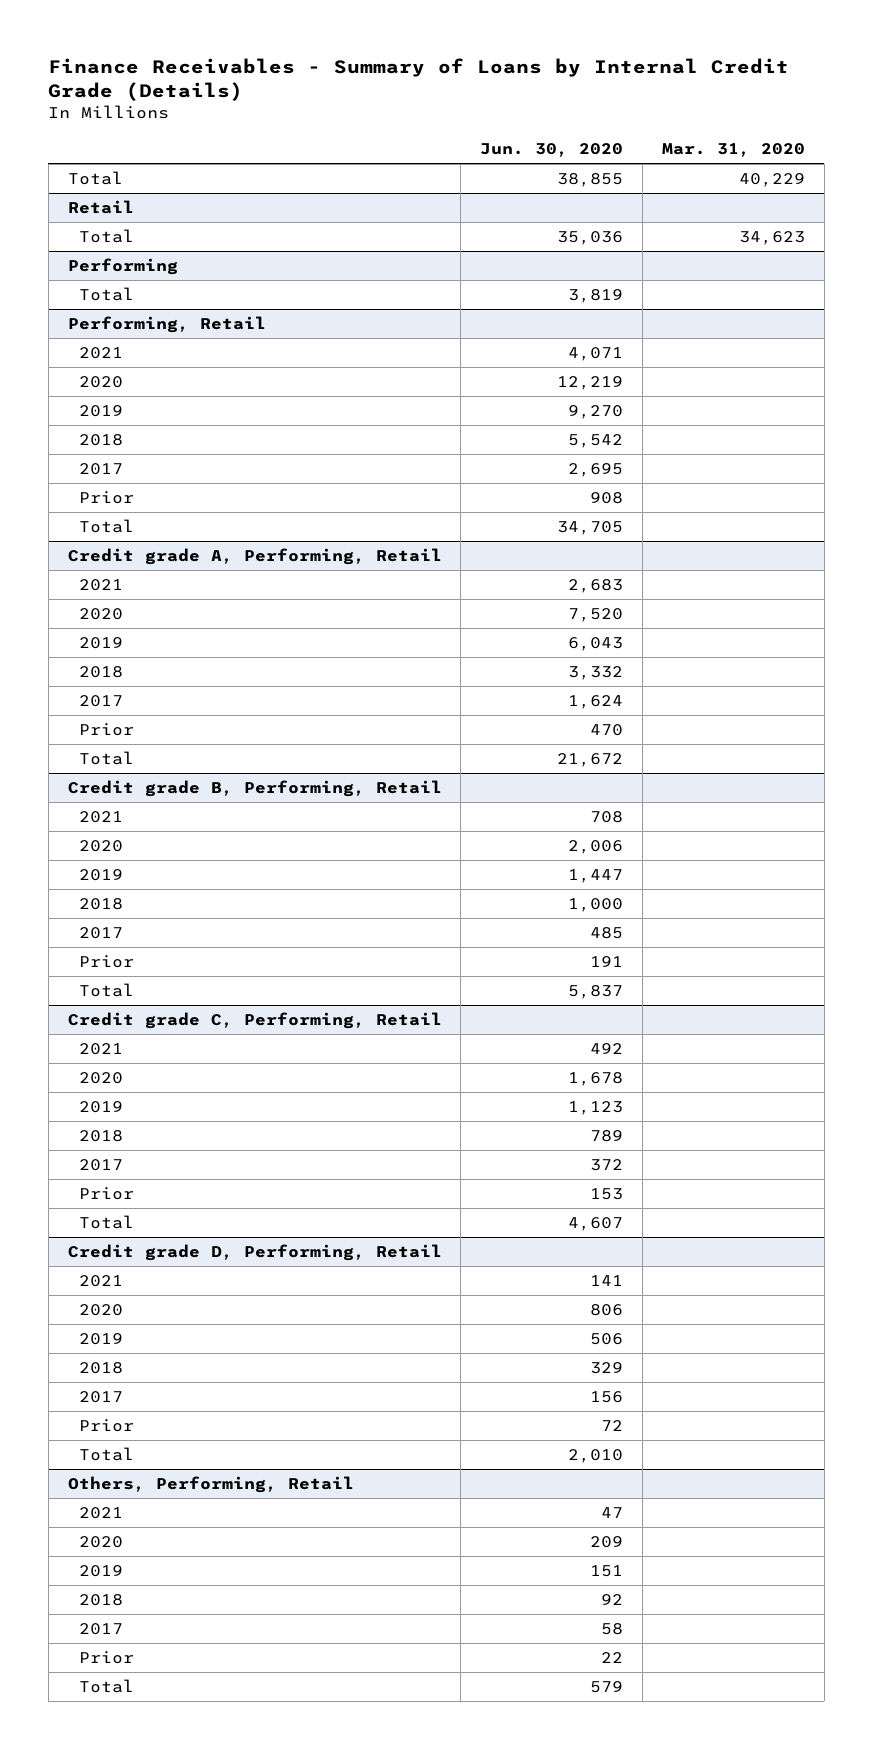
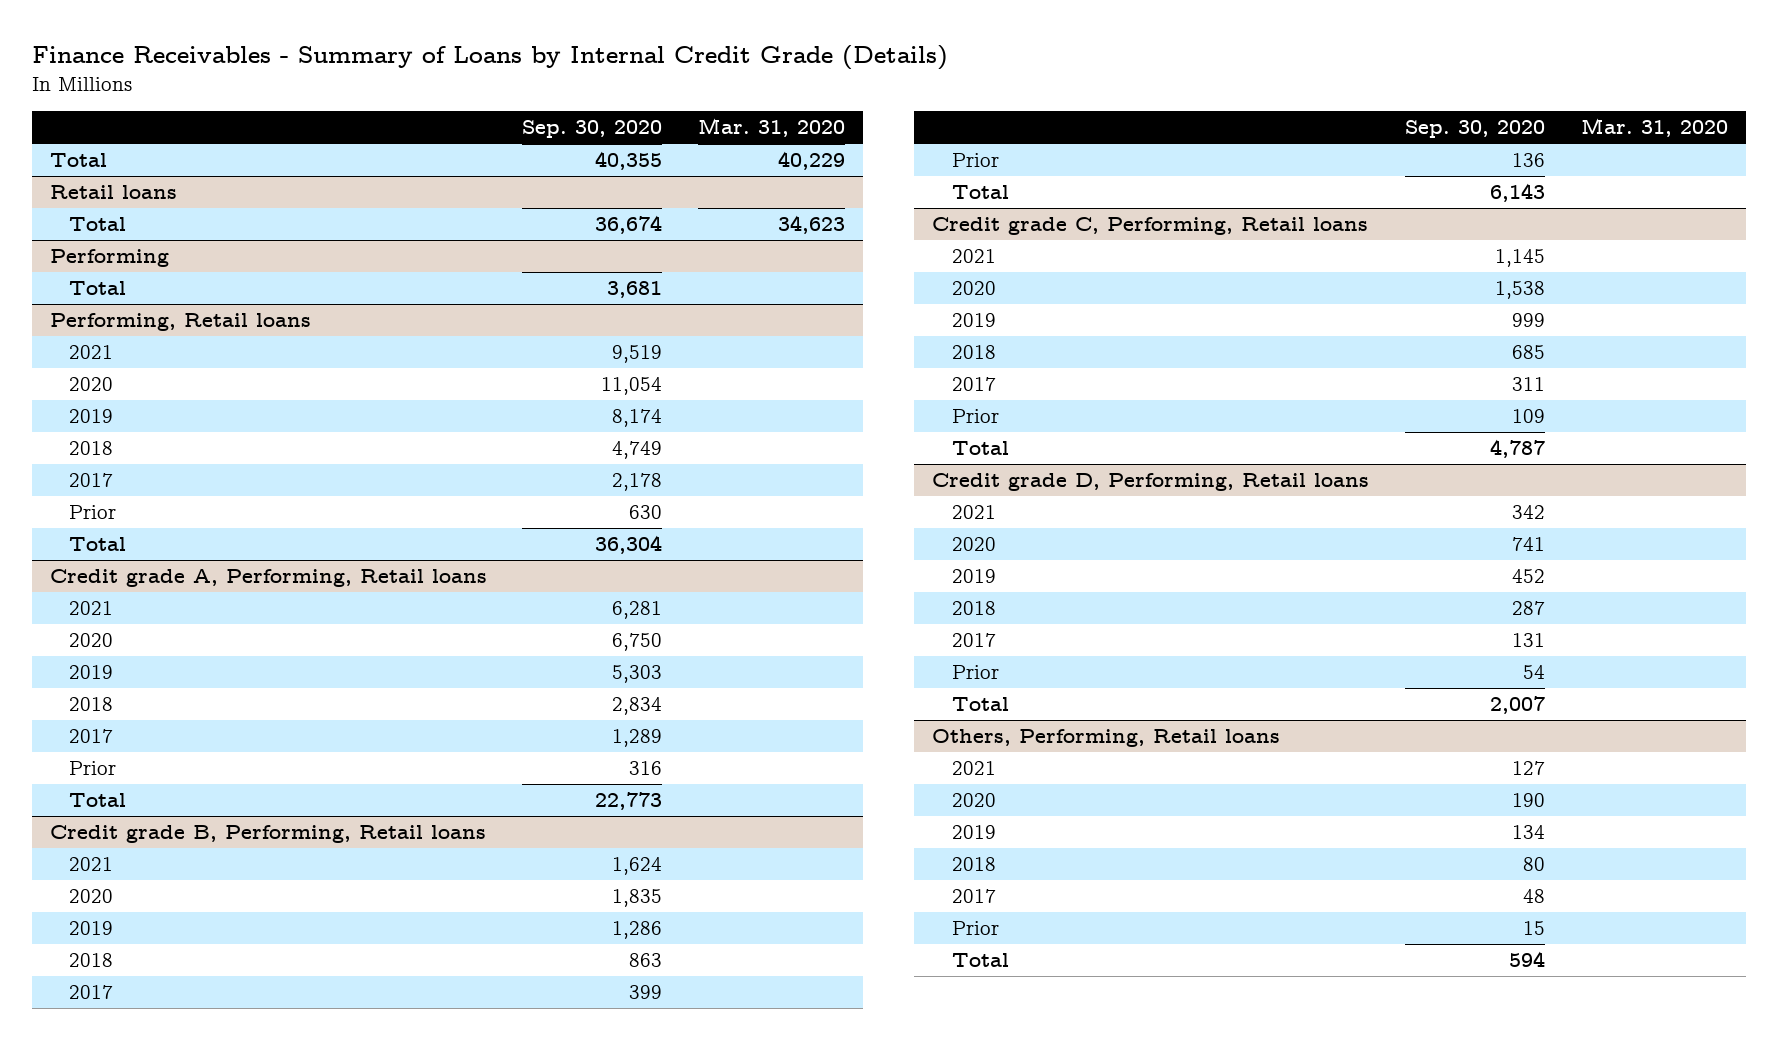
[480,143,624,158] Jun. 30, 2020 -> none
none -> [522,120,663,139] Sep. 30, 2020
[67,200,134,215] Retail -> [49,185,177,200] Retail loans
[67,316,266,334] Performing, Retail -> [49,313,311,332] Performing, Retail loans
[67,548,442,566] Credit grade A, Performing, Retail -> [49,569,487,588] Credit grade A, Performing, Retail loans
[67,780,442,798] Credit grade B, Performing, Retail -> [49,825,486,844] Credit grade B, Performing, Retail loans
[67,1012,442,1030] Credit grade C, Performing, Retail -> [932,217,1369,236] Credit grade C, Performing, Retail loans
[67,1244,442,1262] Credit grade D, Performing, Retail -> [932,473,1370,492] Credit grade D, Performing, Retail loans
[67,1476,354,1494] Others, Performing, Retail -> [932,729,1281,748] Others, Performing, Retail loans

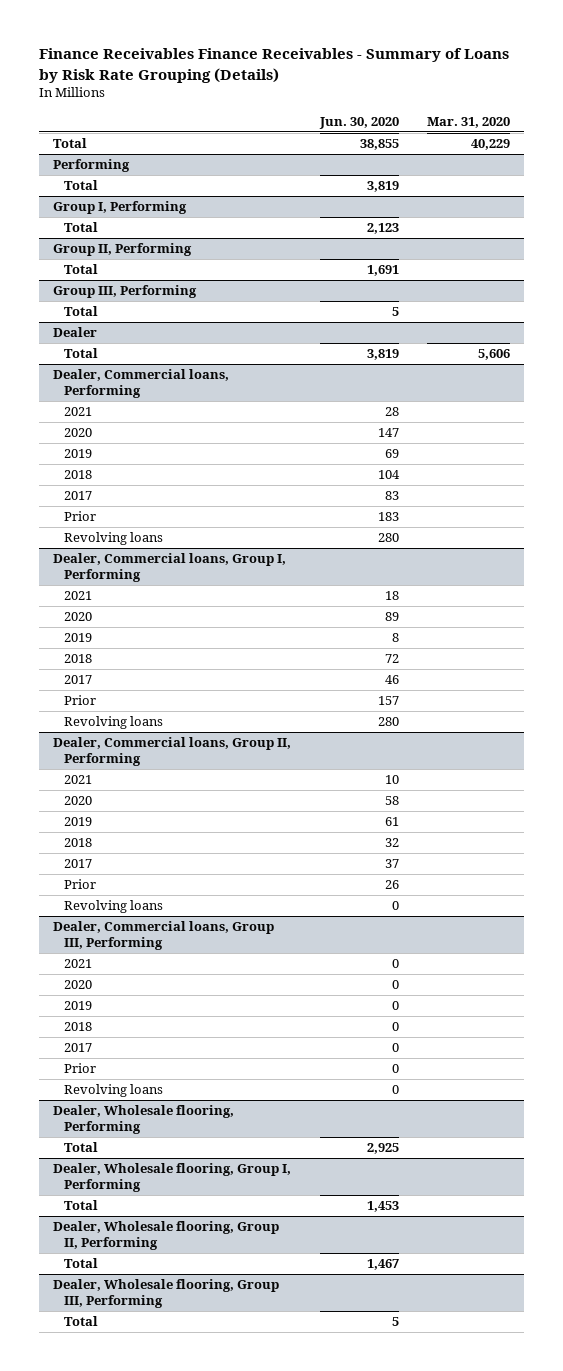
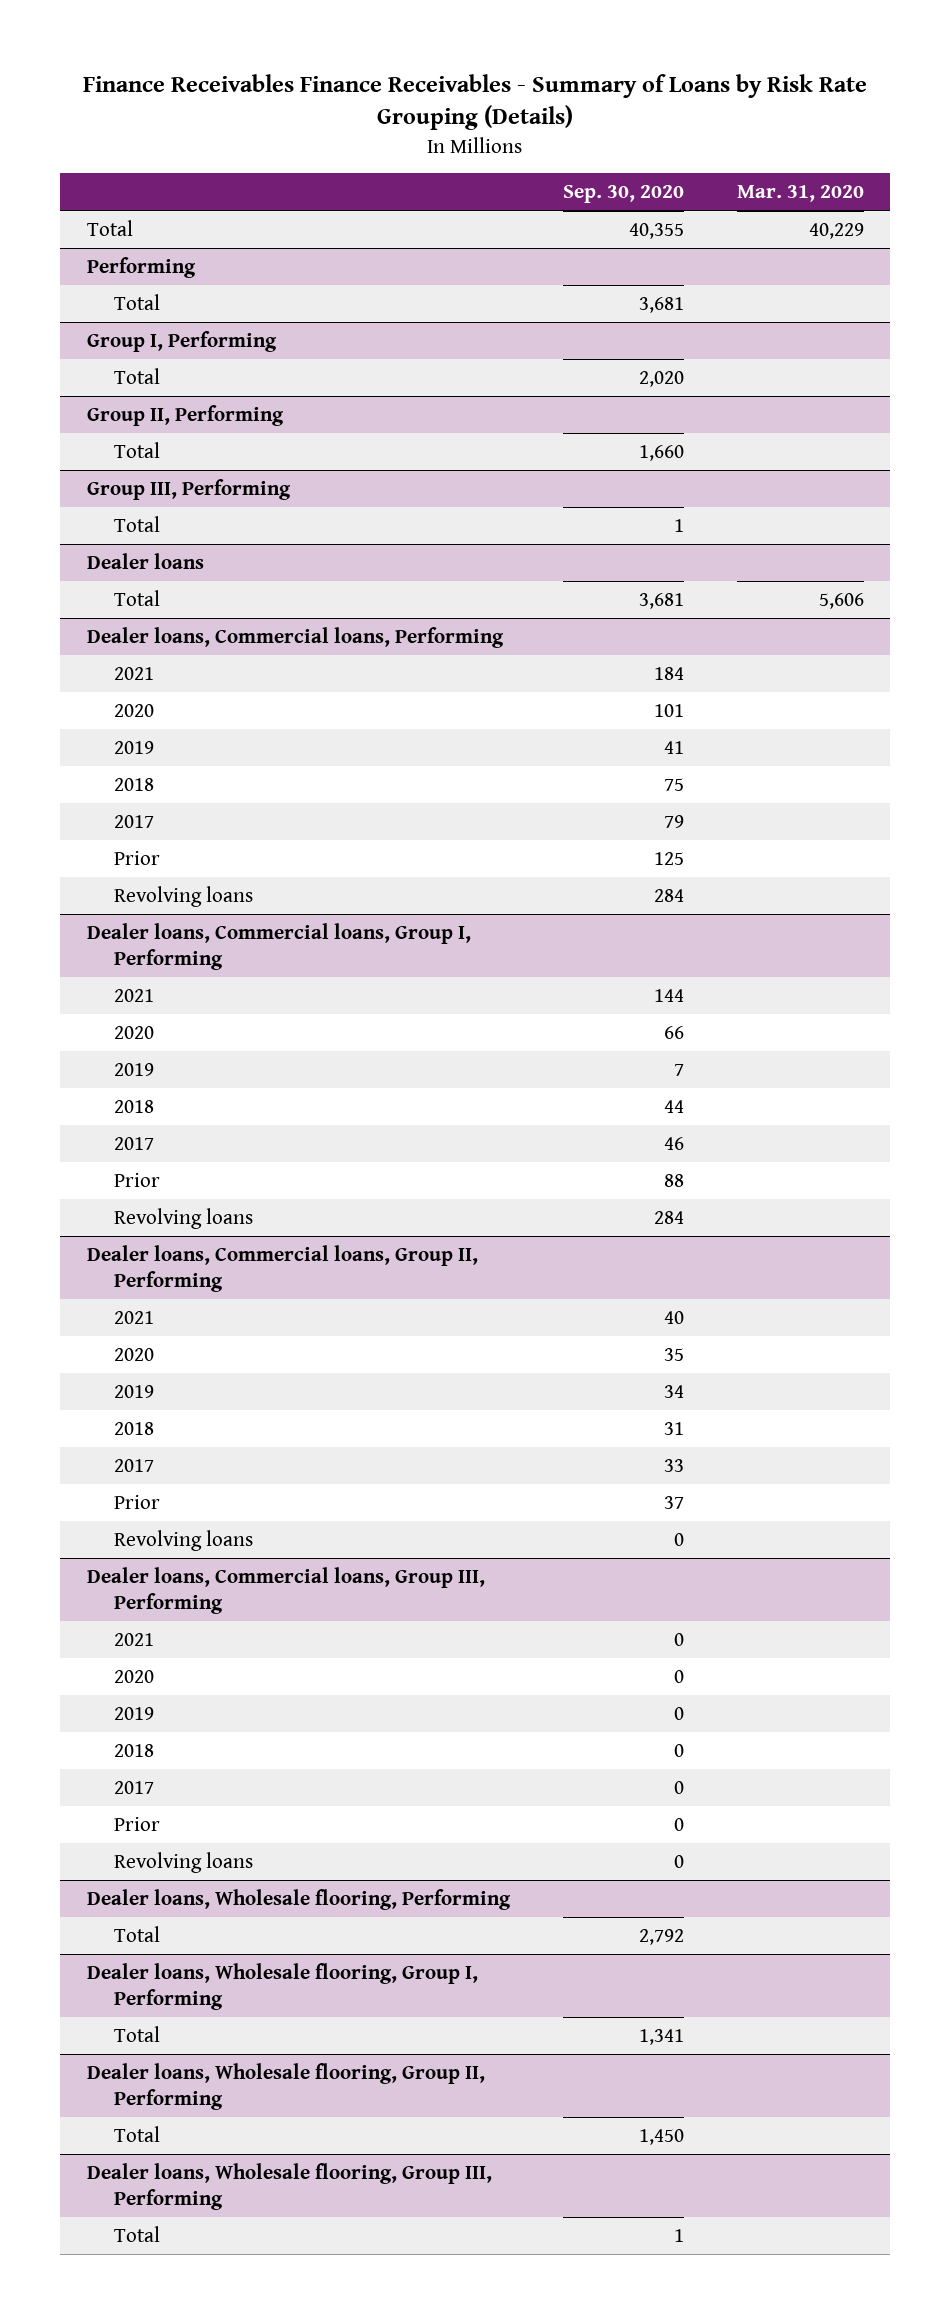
[318,116,399,129] Jun. 30, 2020 -> none
none -> [562,185,684,204] Sep. 30, 2020
[53,327,98,338] Dealer -> [86,552,204,569] Dealer loans
[53,369,230,398] Dealer, Commercial loans, Performing -> [86,626,504,648] Dealer loans, Commercial loans, Performing
[53,553,287,582] Dealer, Commercial loans, Group I, Performing -> [86,922,471,971] Dealer loans, Commercial loans, Group I, Performing
[53,737,292,766] Dealer, Commercial loans, Group II, Performing -> [86,1244,478,1293] Dealer loans, Commercial loans, Group II, Performing
[53,921,275,950] Dealer, Commercial loans, Group III, Performing -> [86,1566,485,1615] Dealer loans, Commercial loans, Group III, Performing
[53,1105,235,1134] Dealer, Wholesale flooring, Performing -> [86,1888,511,1910] Dealer loans, Wholesale flooring, Performing
[53,1163,292,1192] Dealer, Wholesale flooring, Group I, Performing -> [86,1962,478,2011] Dealer loans, Wholesale flooring, Group I, Performing
[53,1221,280,1250] Dealer, Wholesale flooring, Group II, Performing -> [86,2062,485,2111] Dealer loans, Wholesale flooring, Group II, Performing
[53,1279,280,1308] Dealer, Wholesale flooring, Group III, Performing -> [86,2162,492,2211] Dealer loans, Wholesale flooring, Group III, Performing

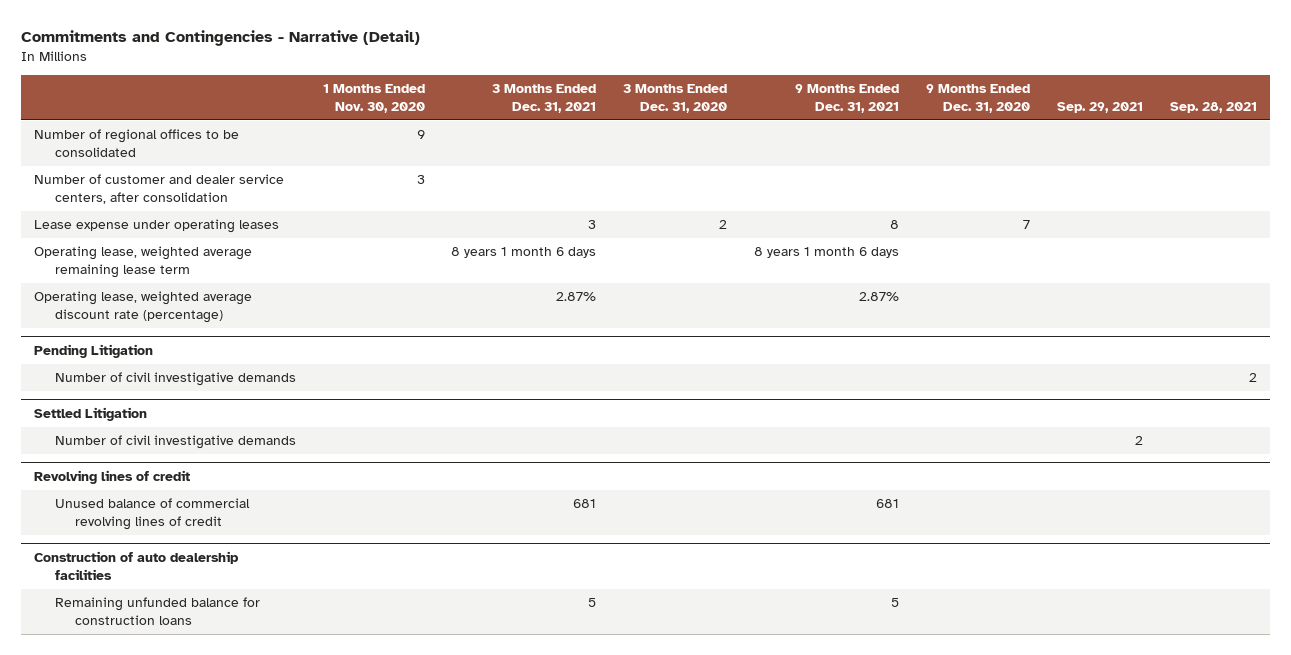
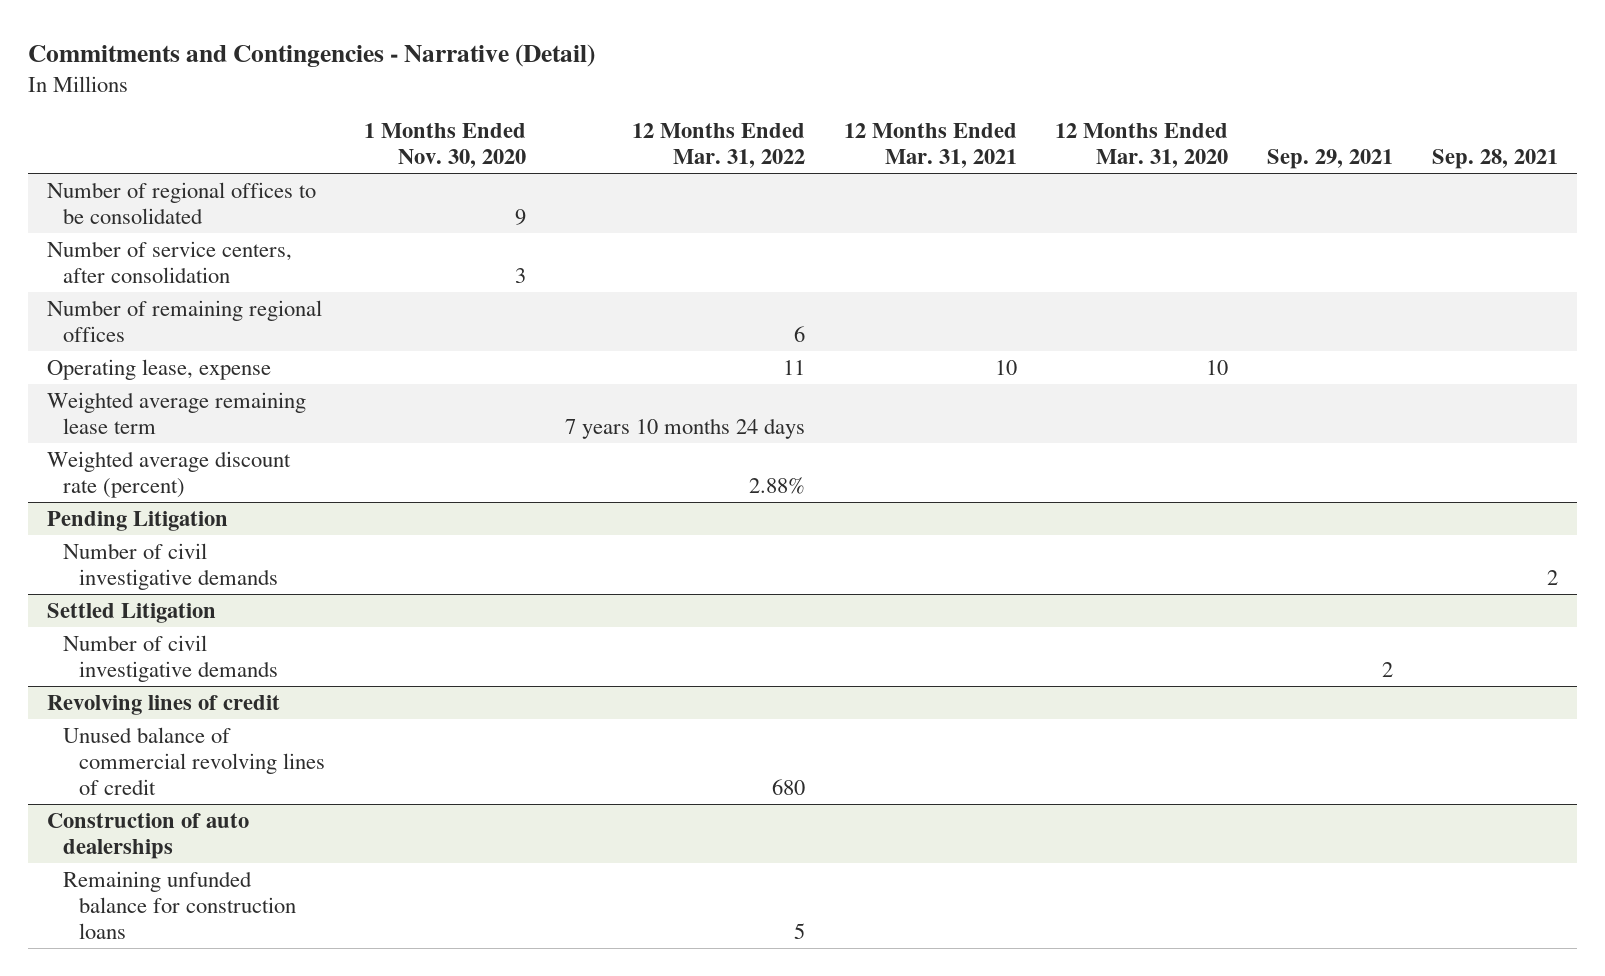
[492,84,597,114] 3 Months Ended Dec. 31, 2021 -> none
[623,84,728,114] 3 Months Ended Dec. 31, 2020 -> none
[795,84,900,114] 9 Months Ended Dec. 31, 2021 -> none
[926,84,1031,114] 9 Months Ended Dec. 31, 2020 -> none
none -> [631,123,805,169] 12 Months Ended Mar. 31, 2022
none -> [843,123,1017,169] 12 Months Ended Mar. 31, 2021
none -> [1055,123,1229,169] 12 Months Ended Mar. 31, 2020
[34,174,285,204] Number of customer and dealer service centers, after consolidation -> [46,240,292,283] Number of service centers, after consolidation
none -> [46,299,322,342] Number of remaining regional offices
[34,219,280,234] Lease expense under operating leases -> [46,358,271,380] Operating lease, expense
[34,246,253,278] Operating lease, weighted average remaining lease term -> [46,391,306,434] Weighted average remaining lease term
[34,291,253,323] Operating lease, weighted average discount rate (percentage) -> [46,450,291,498] Weighted average discount rate (percent)
[34,551,240,580] Construction of auto dealership facilities -> none
[54,597,260,625] Remaining unfunded balance for construction loans -> none
none -> [46,812,249,859] Construction of auto dealerships
none -> [63,870,297,939] Remaining unfunded balance for construction loans

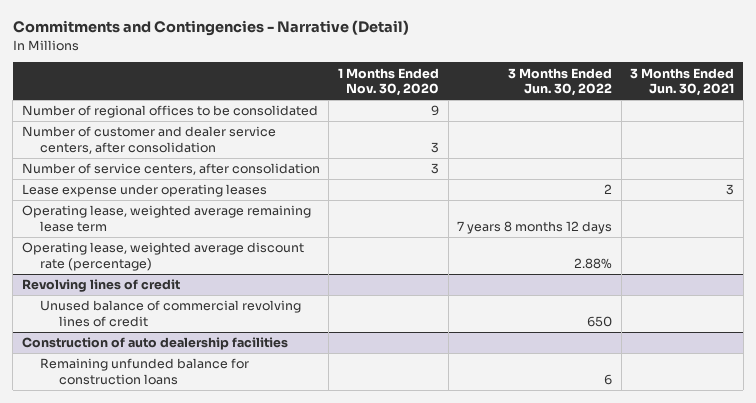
[631,123,805,169] 12 Months Ended Mar. 31, 2022 -> none
[843,123,1017,169] 12 Months Ended Mar. 31, 2021 -> none
[1055,123,1229,169] 12 Months Ended Mar. 31, 2020 -> none
[1267,149,1394,170] Sep. 29, 2021 -> none
[1431,149,1558,170] Sep. 28, 2021 -> none
none -> [508,67,613,97] 3 Months Ended Jun. 30, 2022
none -> [630,67,735,97] 3 Months Ended Jun. 30, 2021
none -> [21,126,276,155] Number of customer and dealer service centers, after consolidation
[46,299,322,342] Number of remaining regional offices -> none
[46,510,228,531] Pending Litigation -> none
[63,542,279,590] Number of civil investigative demands -> none
[46,602,216,623] Settled Litigation -> none
[63,634,279,682] Number of civil investigative demands -> none
[46,358,271,380] Operating lease, expense -> [21,184,267,198] Lease expense under operating leases
[46,391,306,434] Weighted average remaining lease term -> [21,205,311,233] Operating lease, weighted average remaining lease term
[46,450,291,498] Weighted average discount rate (percent) -> [21,242,304,272] Operating lease, weighted average discount rate (percentage)
[46,812,249,859] Construction of auto dealerships -> none
[63,870,297,939] Remaining unfunded balance for construction loans -> none
none -> [21,337,288,351] Construction of auto dealership facilities
none -> [40,358,250,386] Remaining unfunded balance for construction loans

